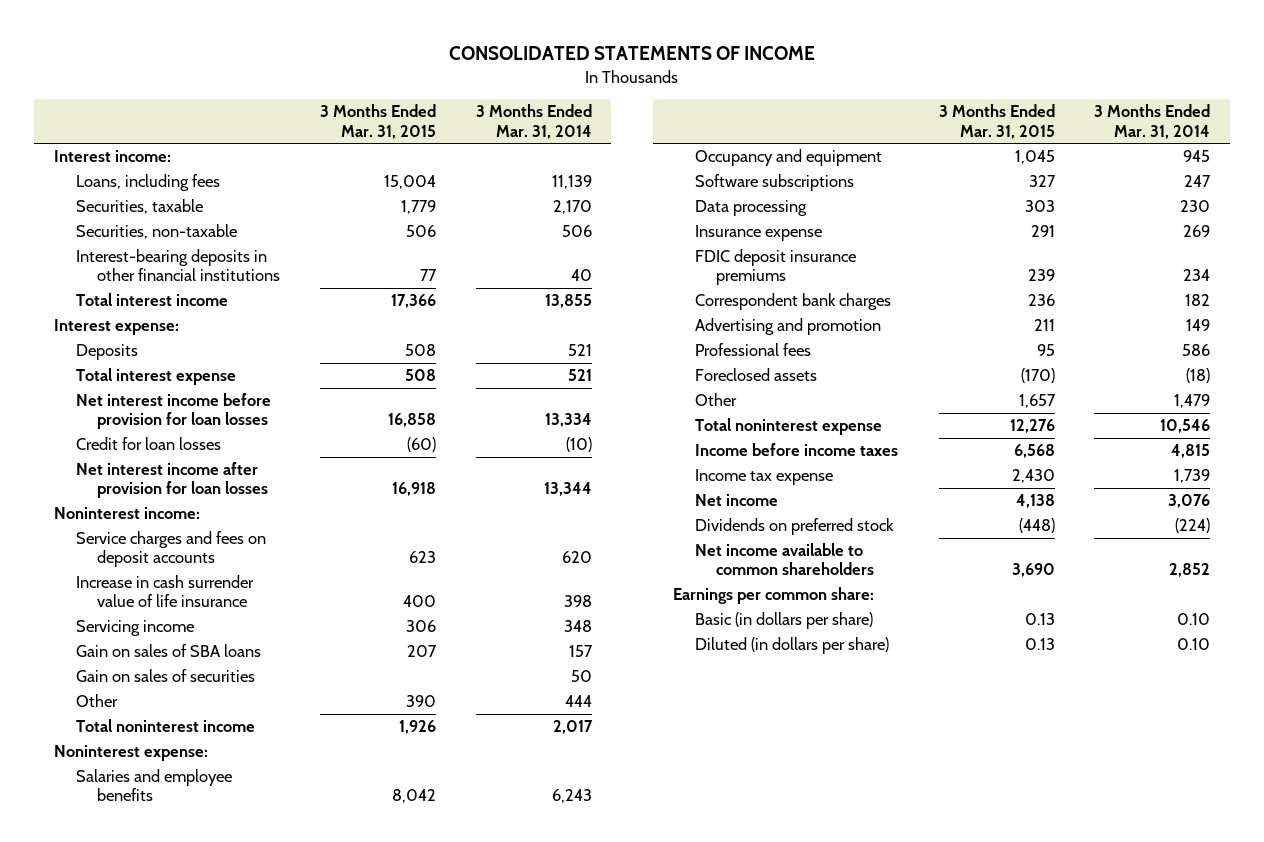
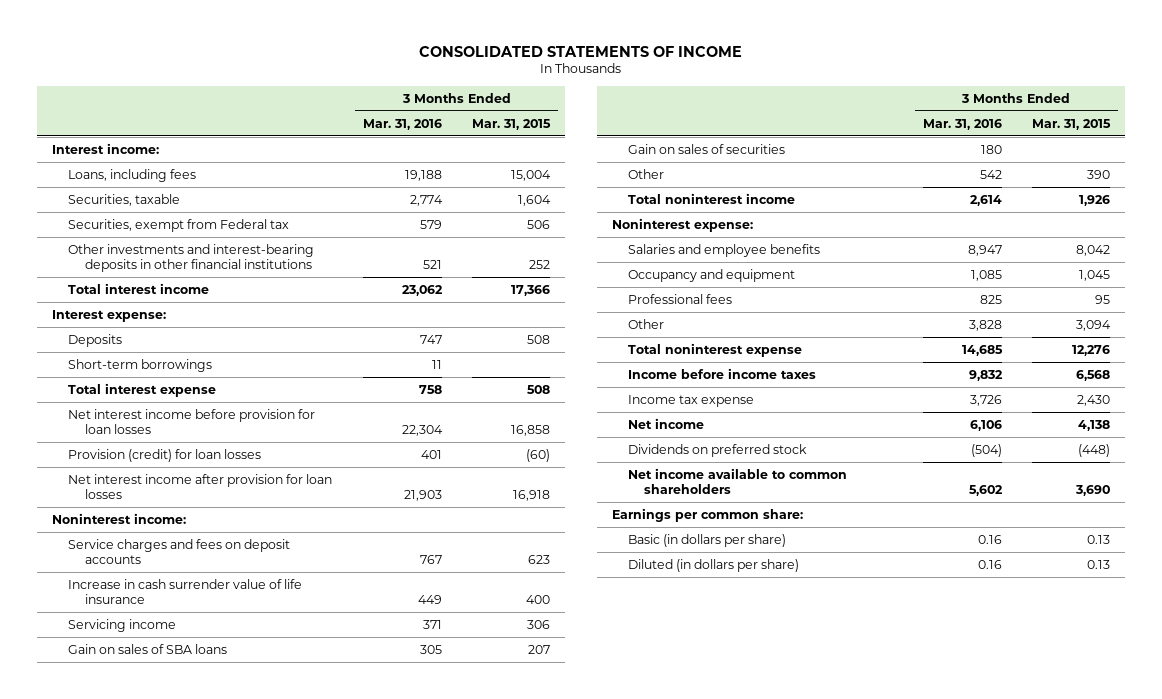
[475,104,592,139] 3 Months Ended Mar. 31, 2014 -> none
none -> [362,118,442,130] Mar. 31, 2016
[400,200,436,215] 1,779 -> [518,194,552,206] 1,604
[75,224,237,240] Securities, non-taxable -> [68,218,290,232] Securities, exempt from Federal tax
[75,249,281,282] Interest-bearing deposits in other financial institutions -> [68,243,315,273] Other investments and interest-bearing deposits in other financial institutions
[419,269,437,282] 77 -> [529,260,551,270] 252
none -> [68,358,213,372] Short-term borrowings
[75,437,221,451] Credit for loan losses -> [68,448,262,462] Provision (credit) for loan losses
[694,174,854,192] Software subscriptions -> none
[694,200,807,217] Data processing -> none
[694,225,822,242] Insurance expense -> none
[694,249,856,286] FDIC deposit insurance premiums -> none
[694,293,891,311] Correspondent bank charges -> none
[694,318,881,336] Advertising and promotion -> none
[694,368,817,382] Foreclosed assets -> none
[1018,394,1056,409] 1,657 -> [1075,319,1111,331] 3,094

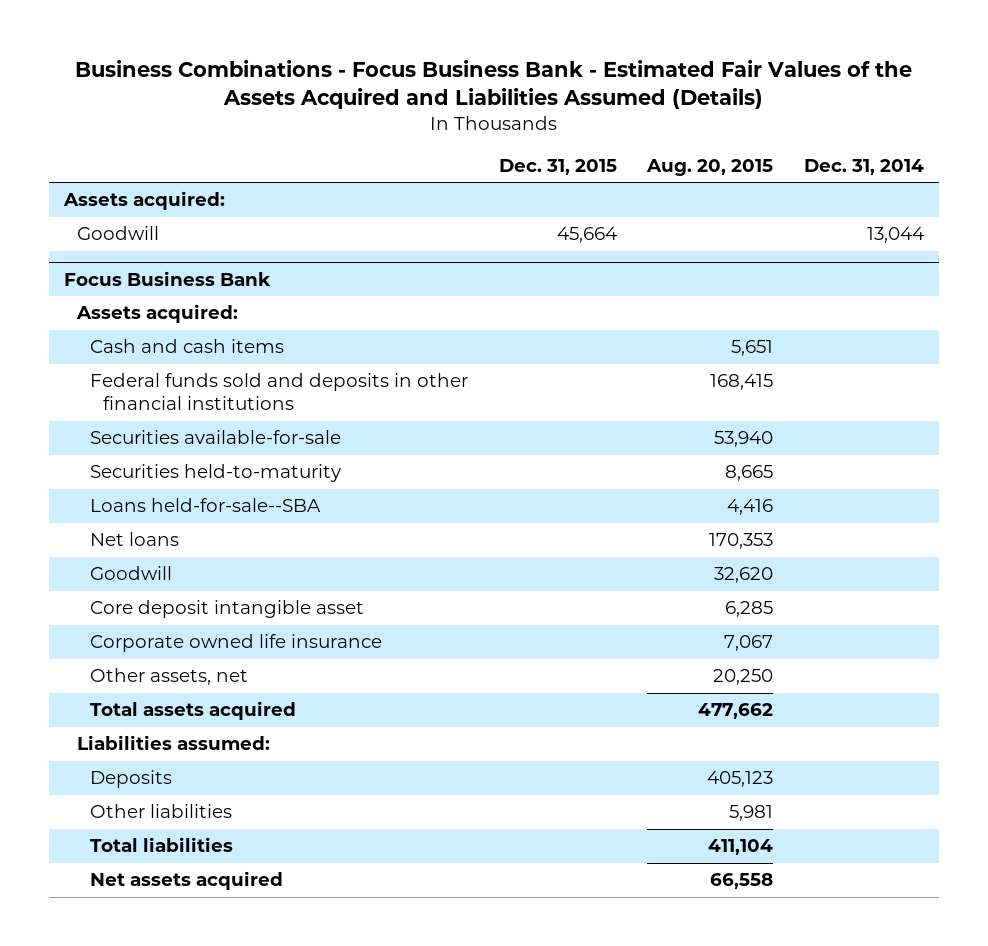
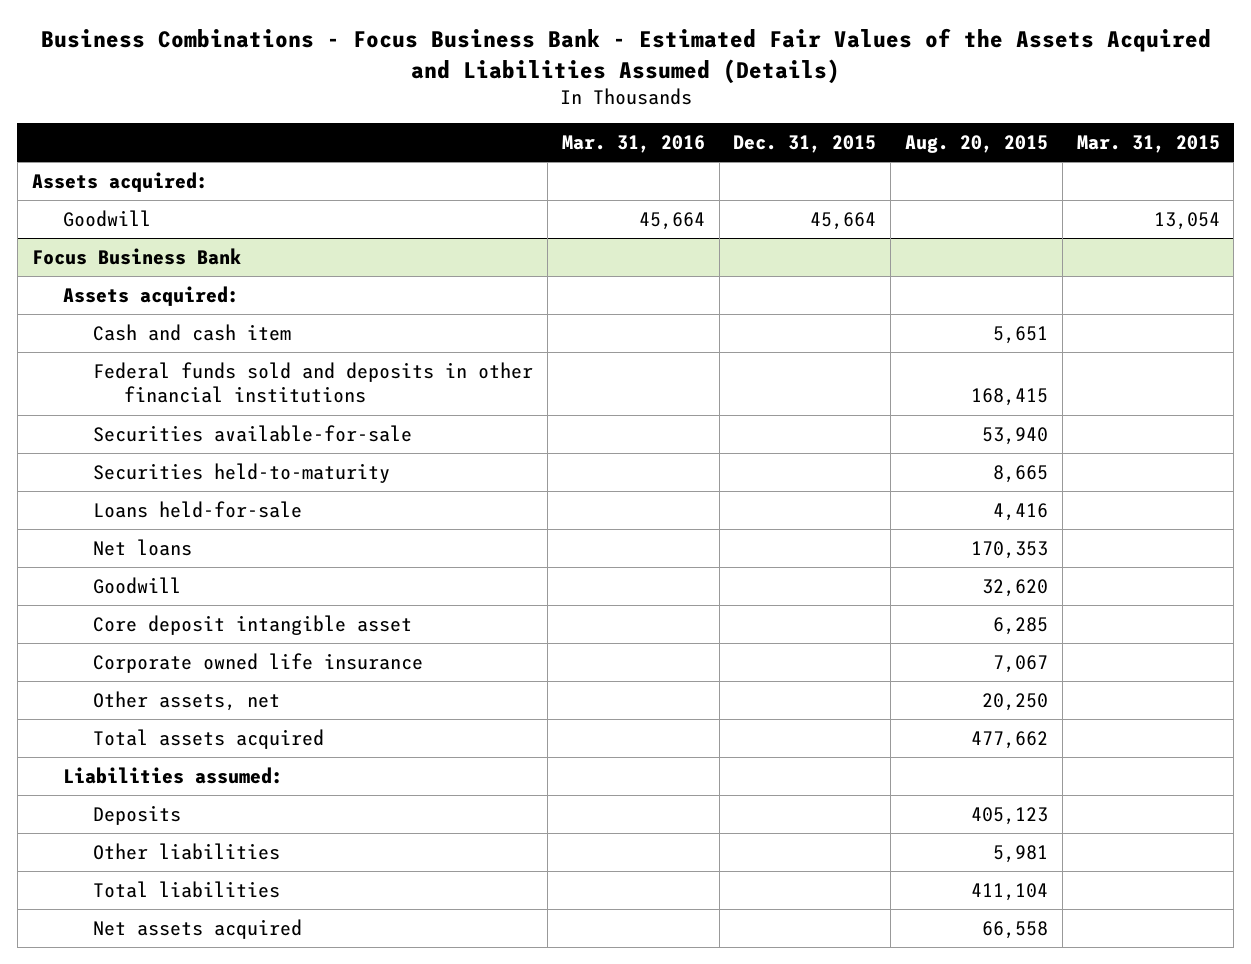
[803,158,924,175] Dec. 31, 2014 -> none
none -> [561,134,705,153] Mar. 31, 2016
none -> [1076,134,1220,153] Mar. 31, 2015
[89,339,284,354] Cash and cash items -> [93,323,292,341] Cash and cash item
[89,498,321,513] Loans held-for-sale--SBA -> [93,500,303,518] Loans held-for-sale

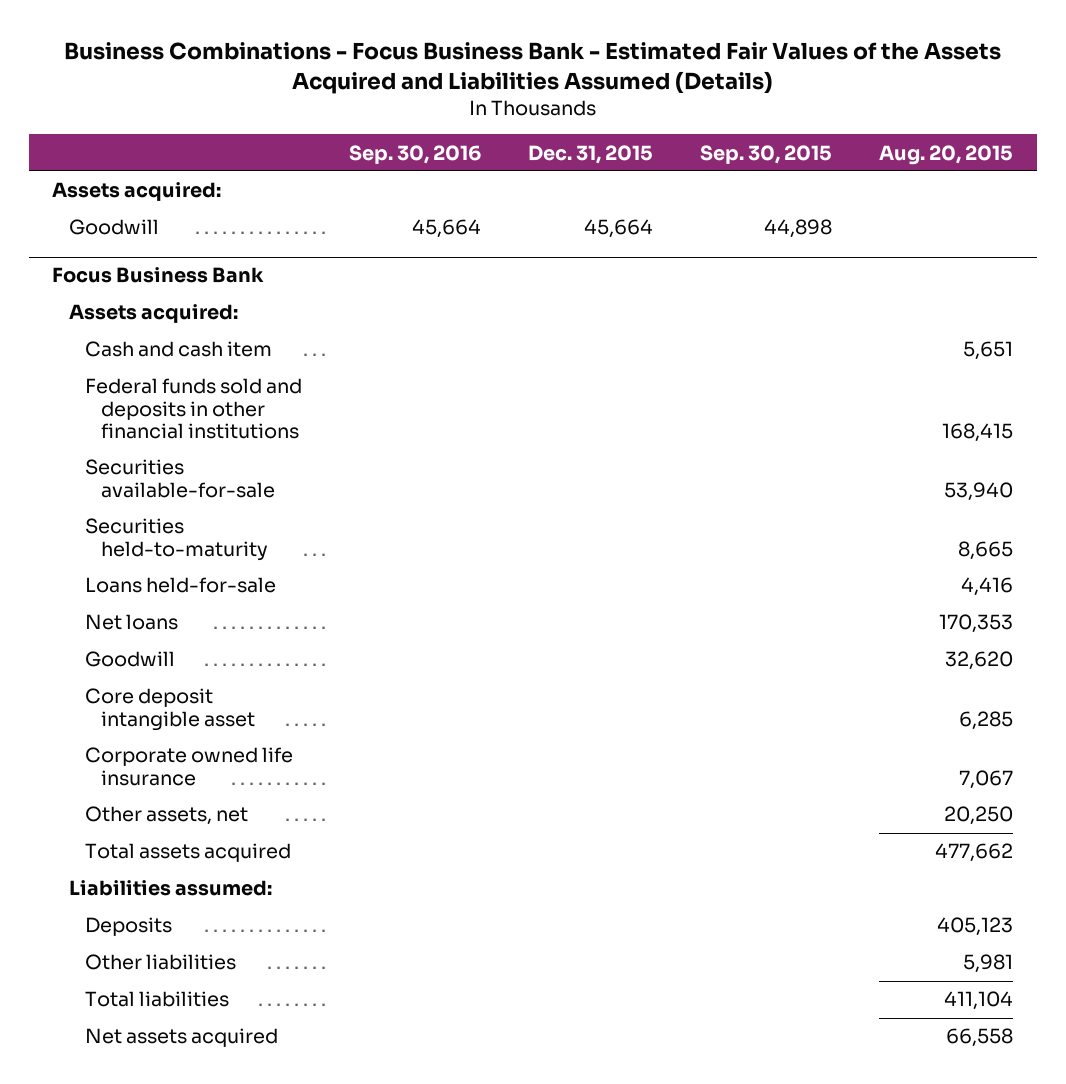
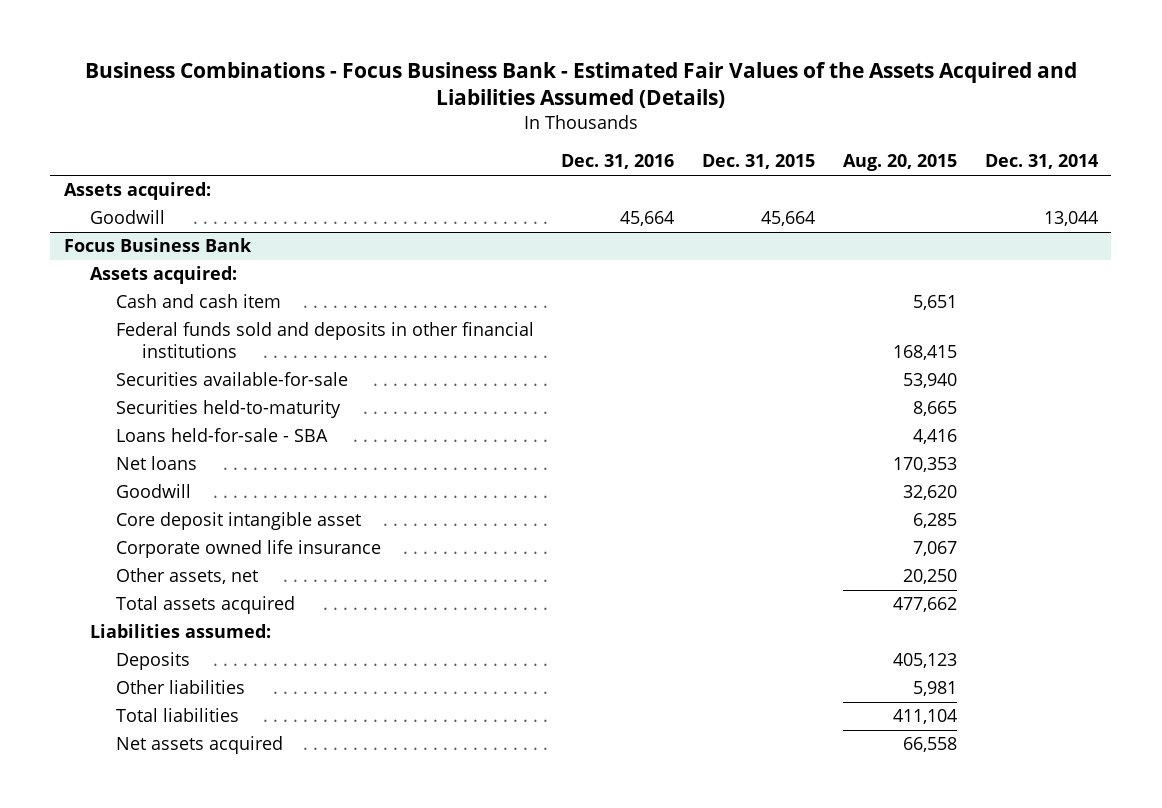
[349,144,482,164] Sep. 30, 2016 -> none
[700,144,833,164] Sep. 30, 2015 -> none
none -> [561,154,675,170] Dec. 31, 2016
none -> [984,154,1098,170] Dec. 31, 2014
[85,577,277,594] Loans held-for-sale -> [115,428,328,443] Loans held-for-sale - SBA

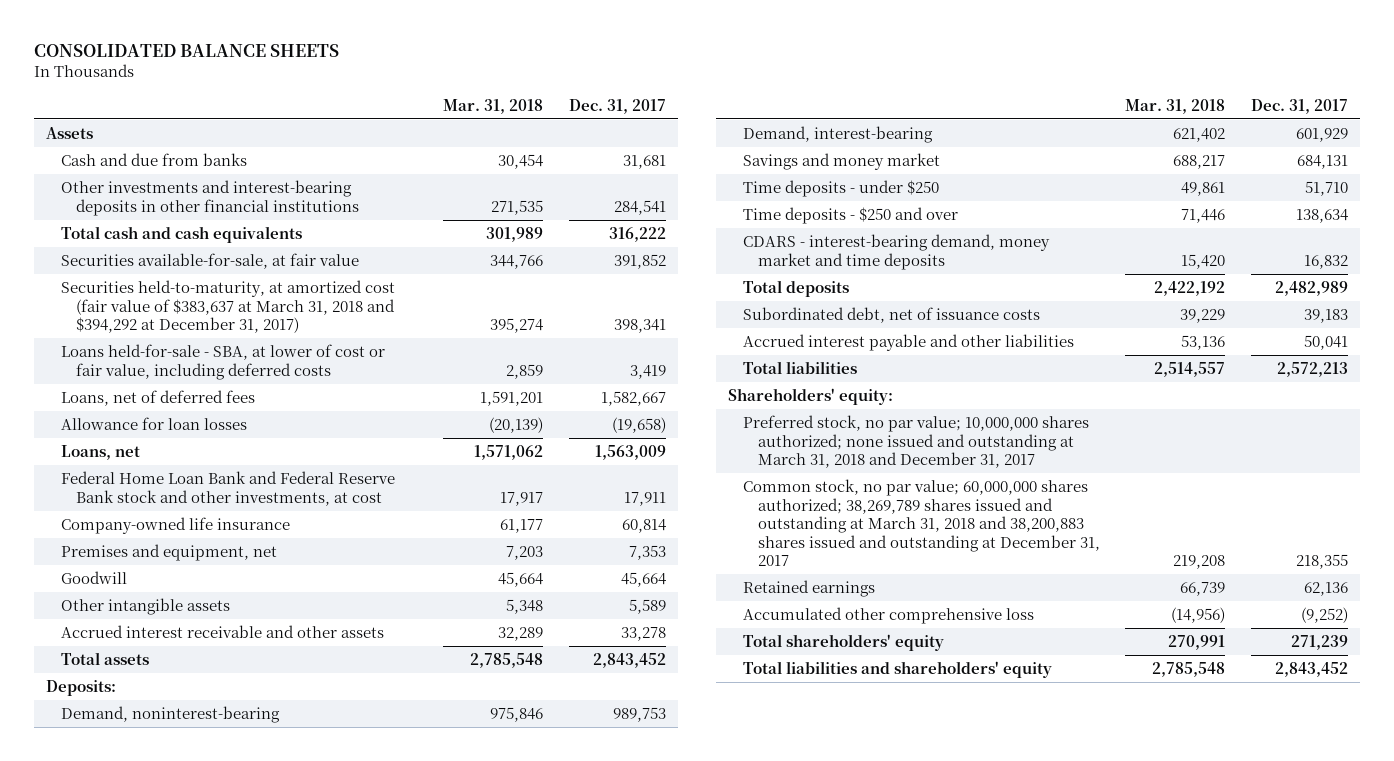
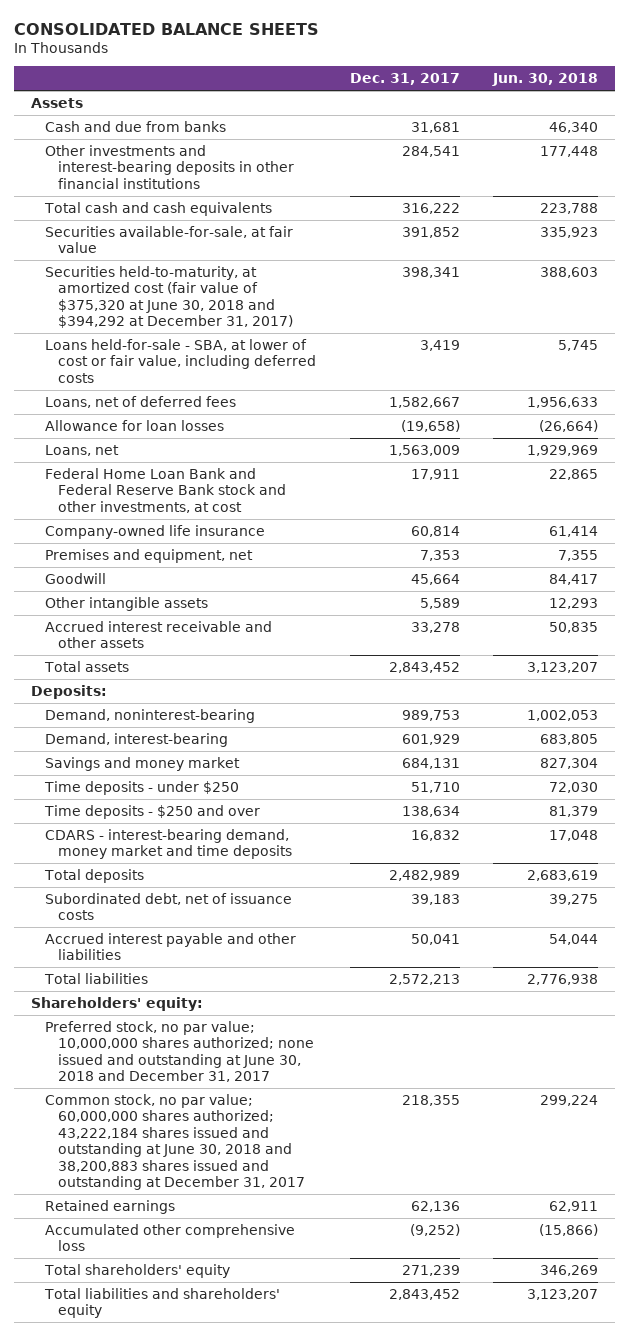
[443,98,544,114] Mar. 31, 2018 -> none
none -> [492,73,599,87] Jun. 30, 2018
[61,280,396,334] Securities held-to-maturity, at amortized cost (fair value of $383,637 at March 31, 2018 and $394,292 at December 31, 2017) -> [44,265,294,329] Securities held-to-maturity, at amortized cost (fair value of $375,320 at June 30, 2018 and $394,292 at December 31, 2017)
[742,415,1089,469] Preferred stock, no par value; 10,000,000 shares authorized; none issued and outstanding at March 31, 2018 and December 31, 2017 -> [44,1020,315,1083] Preferred stock, no par value; 10,000,000 shares authorized; none issued and outstanding at June 30, 2018 and December 31, 2017
[742,479,1100,567] Common stock, no par value; 60,000,000 shares authorized; 38,269,789 shares issued and outstanding at March 31, 2018 and 38,200,883 shares issued and outstanding at December 31, 2017 -> [44,1093,306,1190] Common stock, no par value; 60,000,000 shares authorized; 43,222,184 shares issued and outstanding at June 30, 2018 and 38,200,883 shares issued and outstanding at December 31, 2017

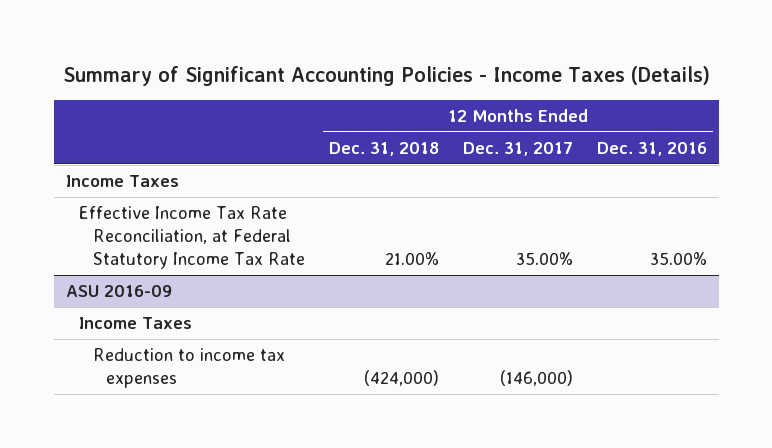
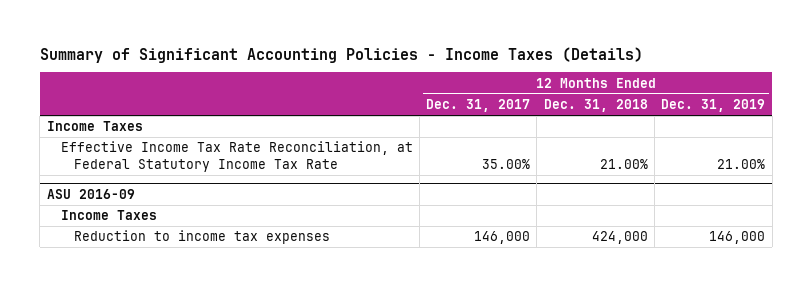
[596,141,707,156] Dec. 31, 2016 -> none
none -> [661,99,766,113] Dec. 31, 2019
[363,369,439,386] (424,000) -> [591,231,648,245] 424,000
[499,369,573,386] (146,000) -> [474,231,531,245] 146,000

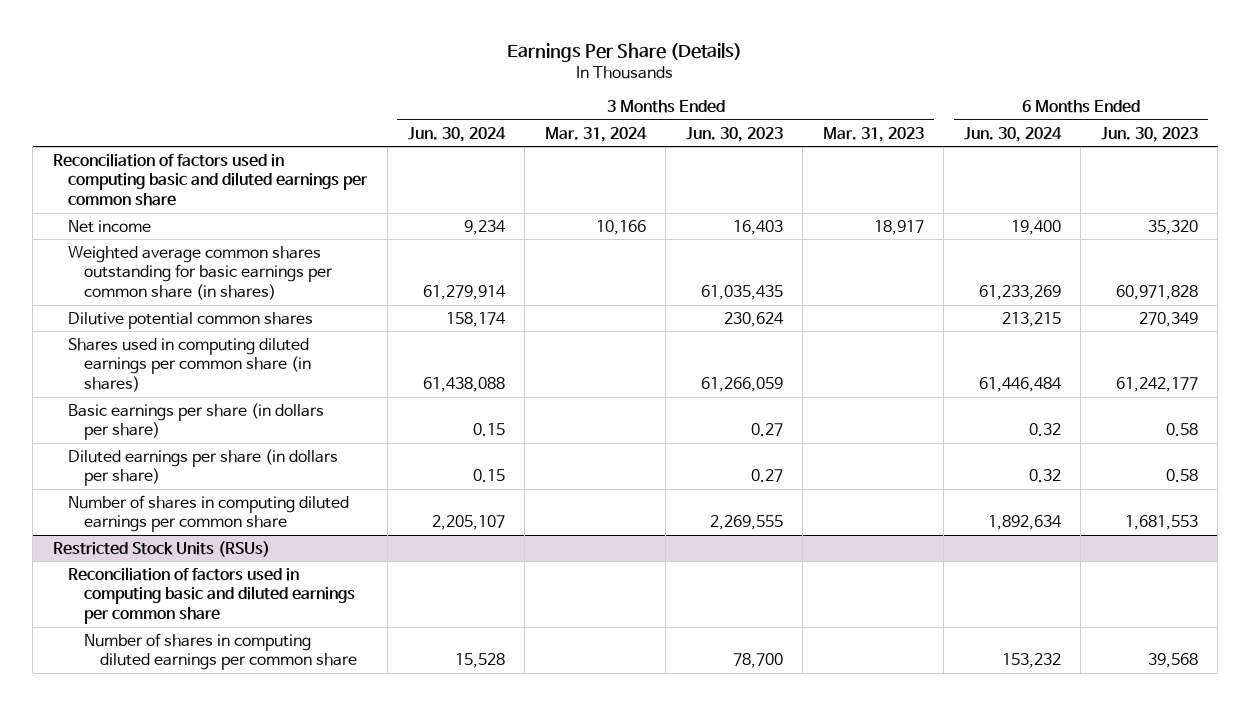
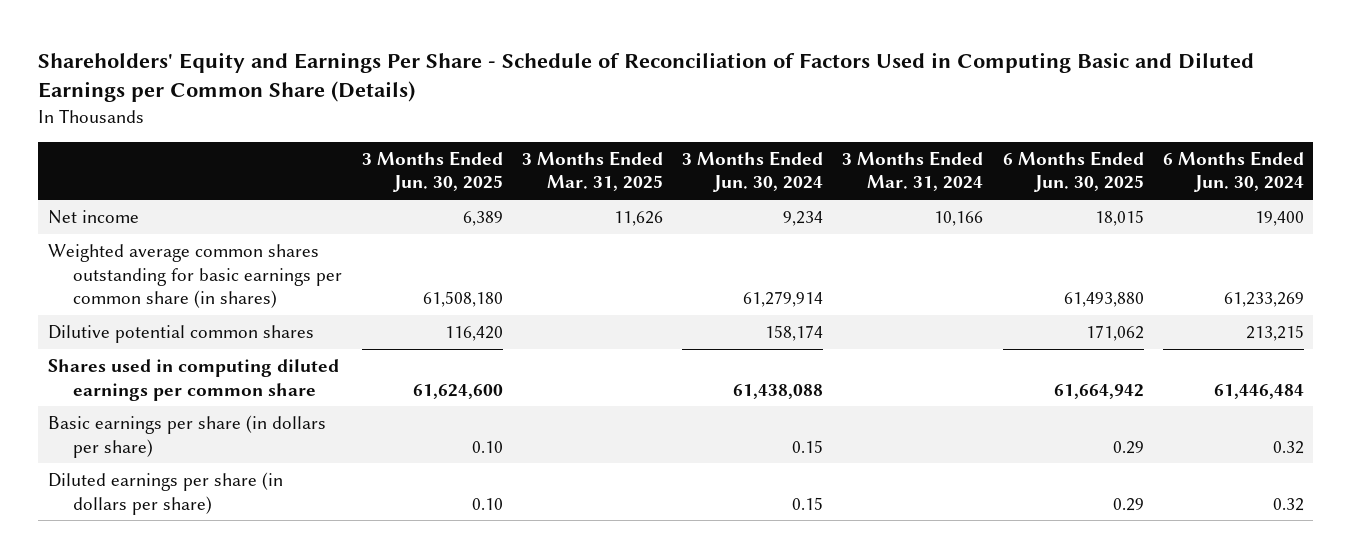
[507,42,743,62] Earnings Per Share (Details) -> [38,51,1255,103] Shareholders' Equity and Earnings Per Share - Schedule of Reconciliation of Factors Used in Computing Basic and Diluted Earnings per Common Share (Details)
[685,126,783,142] Jun. 30, 2023 -> none
[822,126,924,142] Mar. 31, 2023 -> none
[1100,126,1198,142] Jun. 30, 2023 -> none
none -> [361,150,503,193] 3 Months Ended Jun. 30, 2025
none -> [521,150,663,192] 3 Months Ended Mar. 31, 2025
none -> [1002,150,1144,193] 6 Months Ended Jun. 30, 2025
[52,152,369,207] Reconciliation of factors used in computing basic and diluted earnings per common share -> none
[68,337,312,393] Shares used in computing diluted earnings per common share (in shares) -> [47,359,339,401] Shares used in computing diluted earnings per common share
[68,494,350,533] Number of shares in computing diluted earnings per common share -> none
[52,540,270,557] Restricted Stock Units (RSUs) -> none
[68,566,356,625] Reconciliation of factors used in computing basic and diluted earnings per common share -> none
[84,632,357,671] Number of shares in computing diluted earnings per common share -> none

